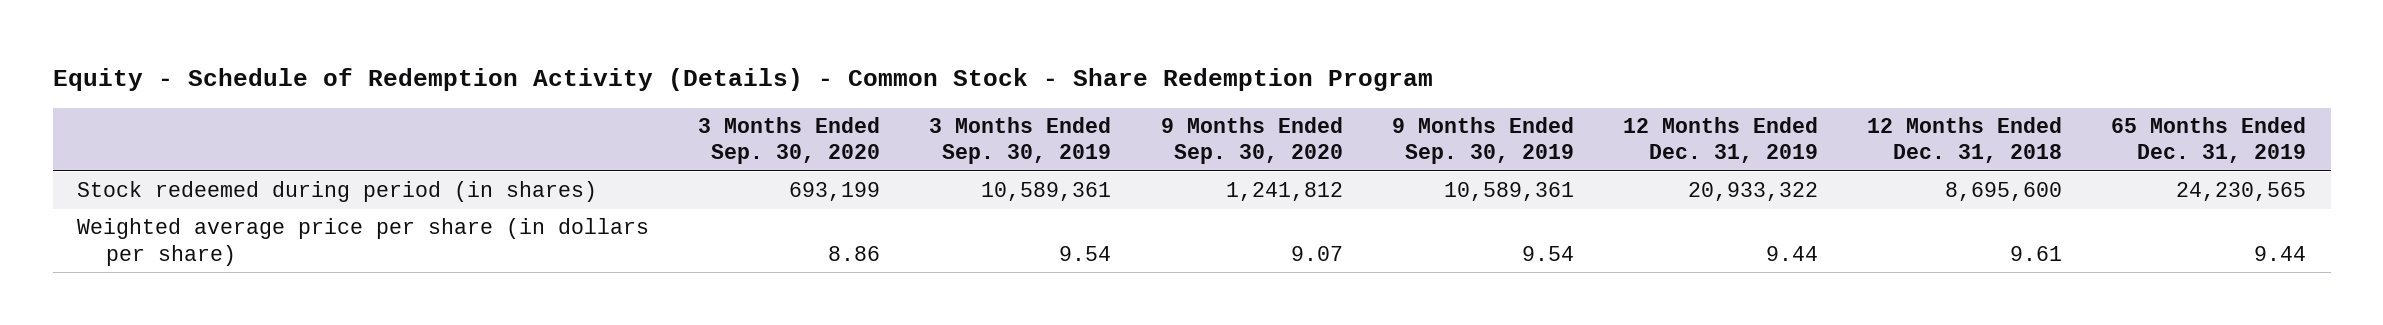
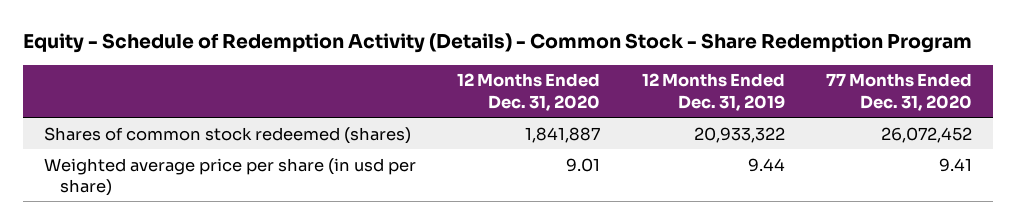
[698,116,881,165] 3 Months Ended Sep. 30, 2020 -> none
[929,116,1112,165] 3 Months Ended Sep. 30, 2019 -> none
[1160,116,1343,165] 9 Months Ended Sep. 30, 2020 -> none
[1391,116,1574,165] 9 Months Ended Sep. 30, 2019 -> none
[1866,116,2062,164] 12 Months Ended Dec. 31, 2018 -> none
[2110,116,2306,164] 65 Months Ended Dec. 31, 2019 -> none
none -> [457,73,601,111] 12 Months Ended Dec. 31, 2020
none -> [826,73,973,111] 77 Months Ended Dec. 31, 2020
[77,181,598,203] Stock redeemed during period (in shares) -> [43,126,411,144] Shares of common stock redeemed (shares)
[77,218,650,266] Weighted average price per share (in dollars per share) -> [43,157,416,196] Weighted average price per share (in usd per share)

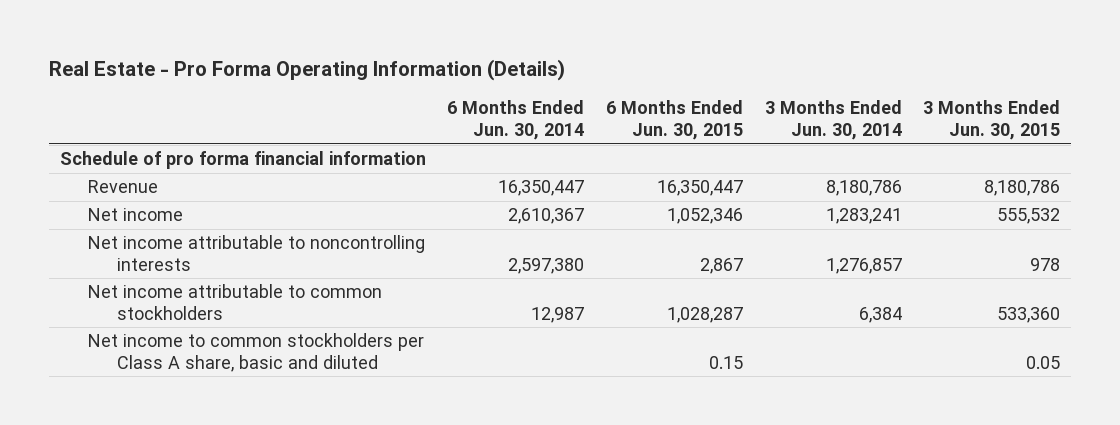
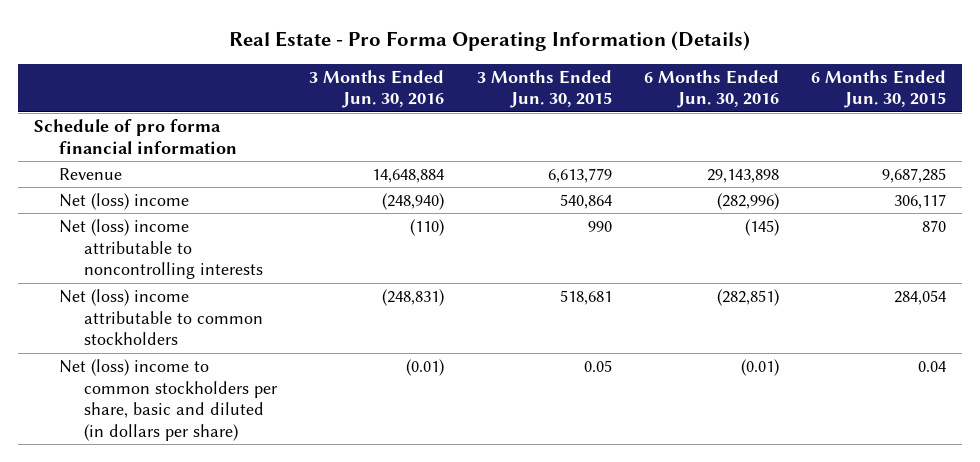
[447,100,585,141] 6 Months Ended Jun. 30, 2014 -> none
[764,100,902,141] 3 Months Ended Jun. 30, 2014 -> none
none -> [309,69,445,109] 3 Months Ended Jun. 30, 2016
none -> [643,69,779,109] 6 Months Ended Jun. 30, 2016
[656,180,743,197] 16,350,447 -> [881,167,946,183] 9,687,285
[984,180,1061,197] 8,180,786 -> [547,167,612,183] 6,613,779
[88,208,184,222] Net income -> [59,192,190,210] Net (loss) income
[666,208,743,225] 1,052,346 -> [893,193,946,209] 306,117
[997,208,1061,225] 555,532 -> [559,193,612,209] 540,864
[88,235,426,271] Net income attributable to noncontrolling interests -> [59,218,264,280] Net (loss) income attributable to noncontrolling interests
[699,257,743,274] 2,867 -> [921,219,946,232] 870
[1030,257,1061,271] 978 -> [587,220,612,232] 990
[88,284,383,320] Net income attributable to common stockholders -> [59,288,264,346] Net (loss) income attributable to common stockholders
[666,306,743,323] 1,028,287 -> [893,289,946,305] 284,054
[997,306,1061,323] 533,360 -> [559,289,612,305] 518,681
[88,333,425,372] Net income to common stockholders per Class A share, basic and diluted -> [59,358,279,441] Net (loss) income to common stockholders per share, basic and diluted (in dollars per share)
[708,355,743,369] 0.15 -> [917,360,946,372] 0.04

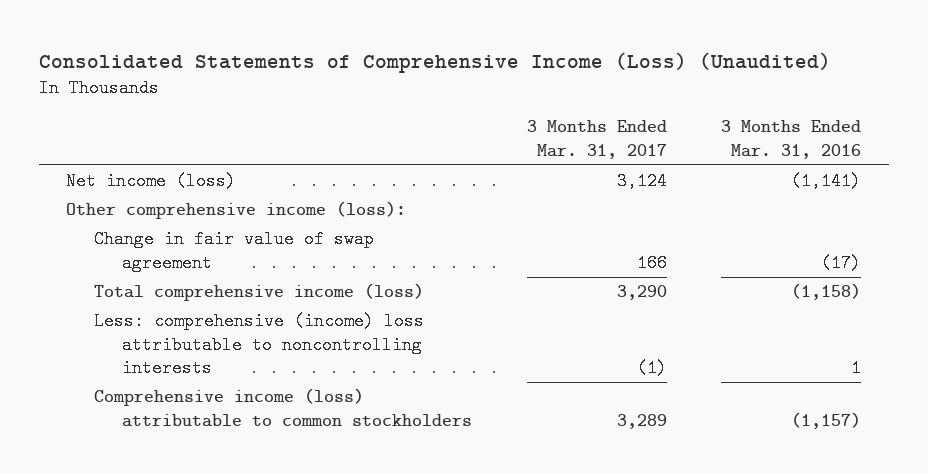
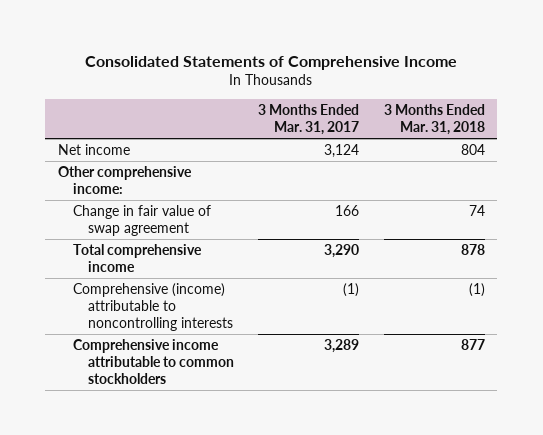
[38,52,831,74] Consolidated Statements of Comprehensive Income (Loss) (Unaudited) -> [85,55,458,70] Consolidated Statements of Comprehensive Income
[721,120,862,159] 3 Months Ended Mar. 31, 2016 -> none
none -> [384,103,486,135] 3 Months Ended Mar. 31, 2018
[66,172,237,191] Net income (loss) -> [57,144,130,156] Net income
[66,201,407,220] Other comprehensive income (loss): -> [57,166,192,195] Other comprehensive income:
[94,283,425,302] Total comprehensive income (loss) -> [72,244,202,273] Total comprehensive income
[94,312,425,378] Less: comprehensive (income) loss attributable to noncontrolling interests -> [72,283,233,331] Comprehensive (income) attributable to noncontrolling interests
[94,388,472,427] Comprehensive income (loss) attributable to common stockholders -> [72,339,234,384] Comprehensive income attributable to common stockholders

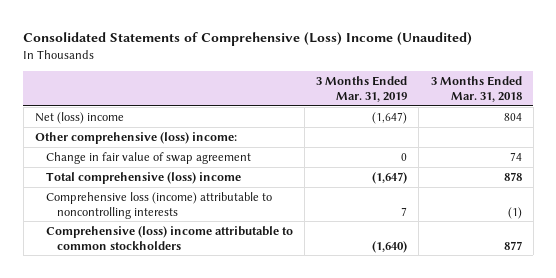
[85,55,458,70] Consolidated Statements of Comprehensive Income -> [23,32,473,47] Consolidated Statements of Comprehensive (Loss) Income (Unaudited)
[258,103,360,135] 3 Months Ended Mar. 31, 2017 -> none
none -> [316,75,408,102] 3 Months Ended Mar. 31, 2019
[57,144,130,156] Net income -> [34,111,124,124] Net (loss) income
[57,166,192,195] Other comprehensive income: -> [34,131,237,144] Other comprehensive (loss) income:
[72,244,202,273] Total comprehensive income -> [45,171,241,184] Total comprehensive (loss) income
[72,283,233,331] Comprehensive (income) attributable to noncontrolling interests -> [45,191,272,219] Comprehensive loss (income) attributable to noncontrolling interests
[72,339,234,384] Comprehensive income attributable to common stockholders -> [45,225,293,250] Comprehensive (loss) income attributable to common stockholders

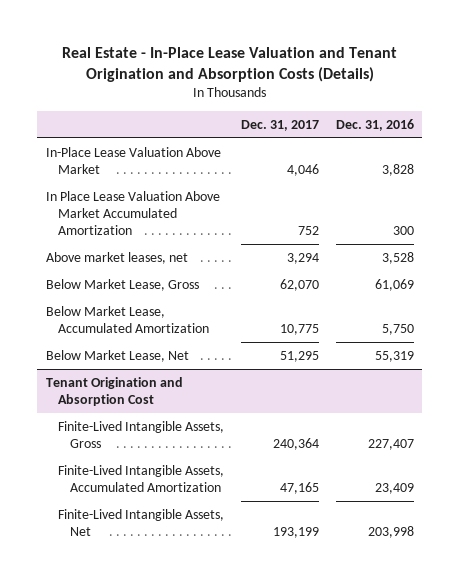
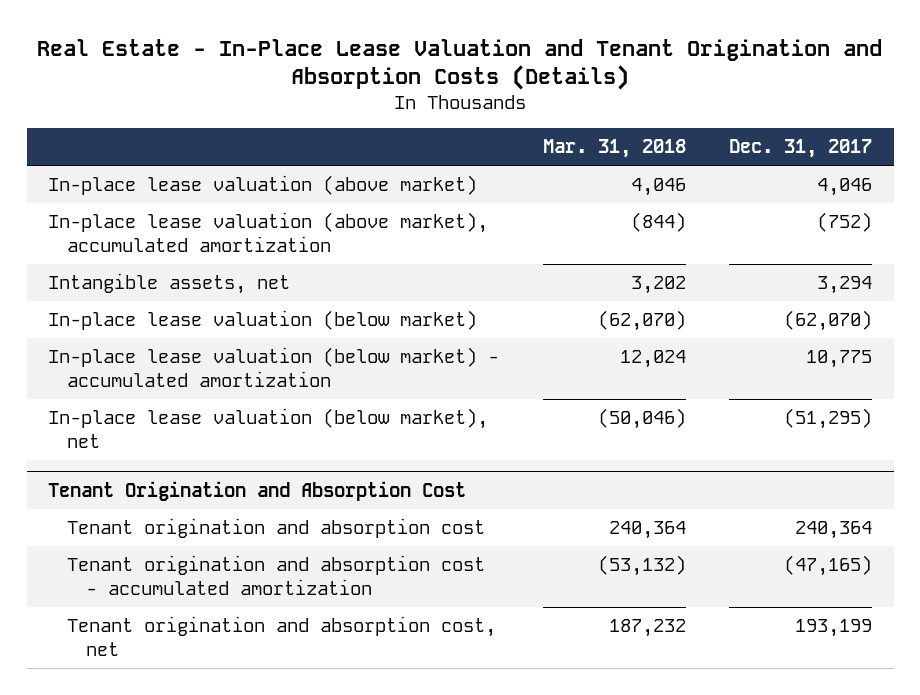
[335,118,414,131] Dec. 31, 2016 -> none
none -> [542,139,686,159] Mar. 31, 2018
[45,146,221,174] In-Place Lease Valuation Above Market -> [48,175,478,196] In-place lease valuation (above market)
[45,190,220,235] In Place Lease Valuation Above Market Accumulated Amortization -> [48,212,489,252] In-place lease valuation (above market), accumulated amortization
[297,225,319,235] 752 -> [817,212,873,233] (752)
[45,251,188,264] Above market leases, net -> [48,273,291,295] Intangible assets, net
[45,278,199,291] Below Market Lease, Gross -> [48,310,478,331] In-place lease valuation (below market)
[279,278,319,291] 62,070 -> [784,310,873,332] (62,070)
[45,305,210,333] Below Market Lease, Accumulated Amortization -> [48,347,500,387] In-place lease valuation (below market) - accumulated amortization
[45,349,189,362] Below Market Lease, Net -> [48,408,489,448] In-place lease valuation (below market), net
[279,350,319,362] 51,295 -> [784,408,873,430] (51,295)
[58,464,225,492] Finite-Lived Intangible Assets, Accumulated Amortization -> none
[58,420,225,448] Finite-Lived Intangible Assets, Gross -> [67,518,486,539] Tenant origination and absorption cost
none -> [67,555,486,595] Tenant origination and absorption cost - accumulated amortization
[58,508,225,536] Finite-Lived Intangible Assets, Net -> [67,616,497,656] Tenant origination and absorption cost, net

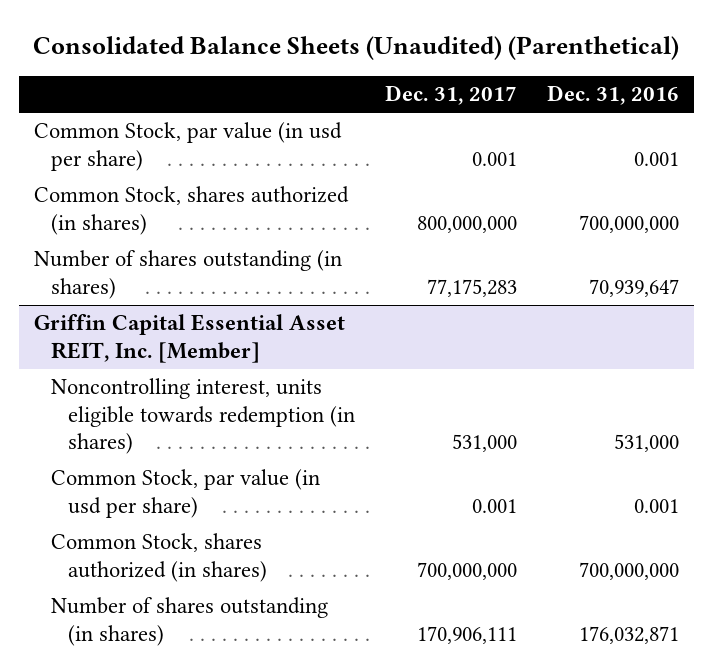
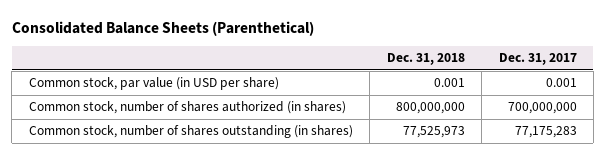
[33,35,680,60] Consolidated Balance Sheets (Unaudited) (Parenthetical) -> [11,20,314,36] Consolidated Balance Sheets (Parenthetical)
[546,85,679,106] Dec. 31, 2016 -> none
none -> [386,53,465,66] Dec. 31, 2018
[34,314,346,363] Griffin Capital Essential Asset REIT, Inc. [Member] -> none
[50,378,355,455] Noncontrolling interest, units eligible towards redemption (in shares) -> none
[50,469,320,518] Common Stock, par value (in usd per share) -> none
[50,533,267,582] Common Stock, shares authorized (in shares) -> none
[50,597,328,646] Number of shares outstanding (in shares) -> none
[34,122,343,171] Common Stock, par value (in usd per share) -> [28,77,279,91] Common stock, par value (in USD per share)
[34,186,350,235] Common Stock, shares authorized (in shares) -> [28,101,346,115] Common stock, number of shares authorized (in shares)
[416,215,517,233] 800,000,000 -> [507,102,577,115] 700,000,000
[34,250,343,299] Number of shares outstanding (in shares) -> [28,125,353,139] Common stock, number of shares outstanding (in shares)

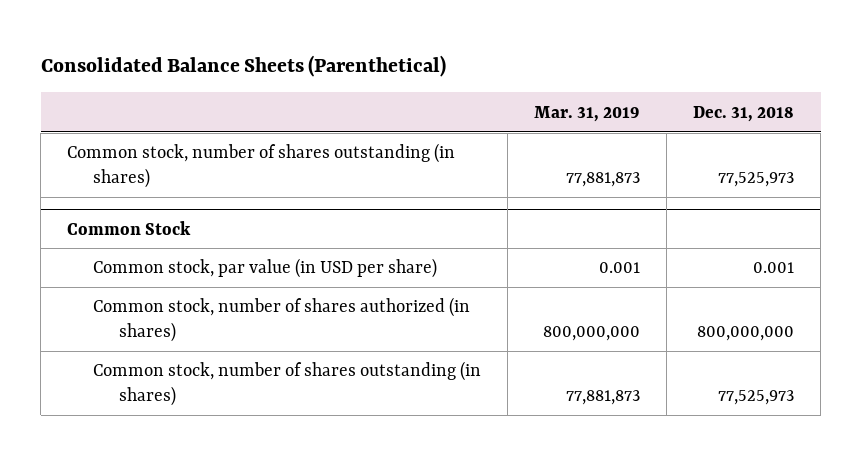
[498,53,577,66] Dec. 31, 2017 -> none
none -> [534,105,641,122] Mar. 31, 2019
none -> [67,143,456,188] Common stock, number of shares outstanding (in shares)
none -> [67,220,192,235] Common Stock

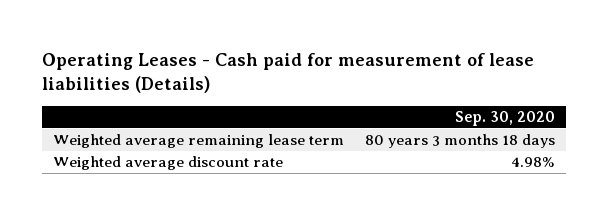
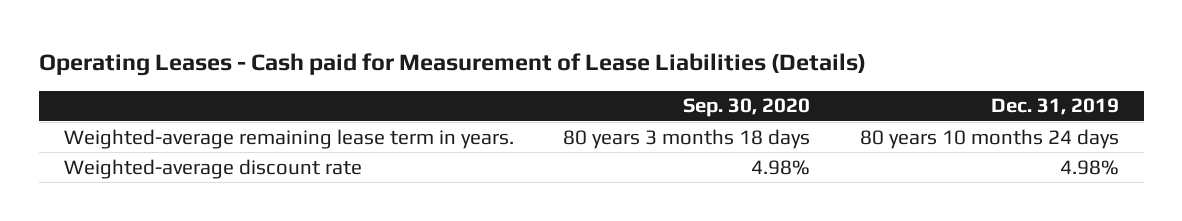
[42,53,535,94] Operating Leases - Cash paid for measurement of lease liabilities (Details) -> [38,53,866,77] Operating Leases - Cash paid for Measurement of Lease Liabilities (Details)
none -> [990,98,1119,116] Dec. 31, 2019
[53,134,345,149] Weighted average remaining lease term -> [63,128,514,149] Weighted-average remaining lease term in years.
[53,156,284,171] Weighted average discount rate -> [63,158,362,179] Weighted-average discount rate

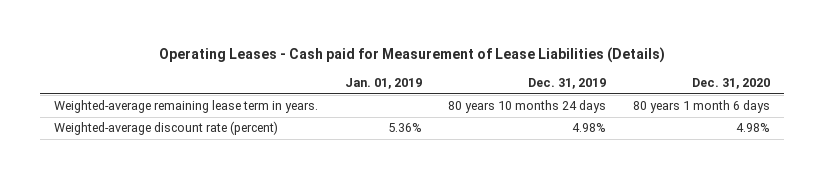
[683,98,811,118] Sep. 30, 2020 -> none
none -> [344,78,422,90] Jan. 01, 2019
none -> [692,78,771,90] Dec. 31, 2020
[63,158,362,179] Weighted-average discount rate -> [53,121,278,136] Weighted-average discount rate (percent)

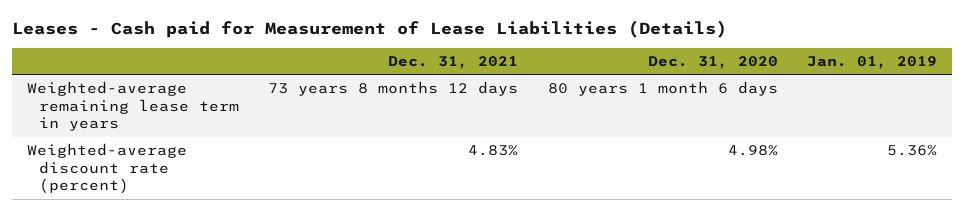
[158,47,665,64] Operating Leases - Cash paid for Measurement of Lease Liabilities (Details) -> [12,20,728,39] Leases - Cash paid for Measurement of Lease Liabilities (Details)
[528,78,607,90] Dec. 31, 2019 -> none
none -> [388,56,519,70] Dec. 31, 2021
[53,100,318,114] Weighted-average remaining lease term in years. -> [27,81,239,132] Weighted-average remaining lease term in years

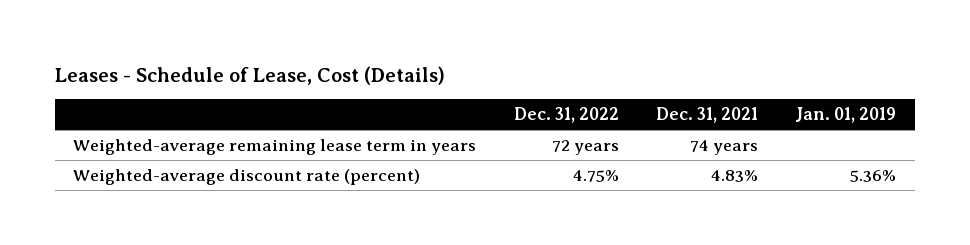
[12,20,728,39] Leases - Cash paid for Measurement of Lease Liabilities (Details) -> [54,65,445,85] Leases - Schedule of Lease, Cost (Details)
[647,56,778,70] Dec. 31, 2020 -> none
none -> [513,107,619,124] Dec. 31, 2022
[268,81,519,97] 73 years 8 months 12 days -> [689,140,758,156] 74 years

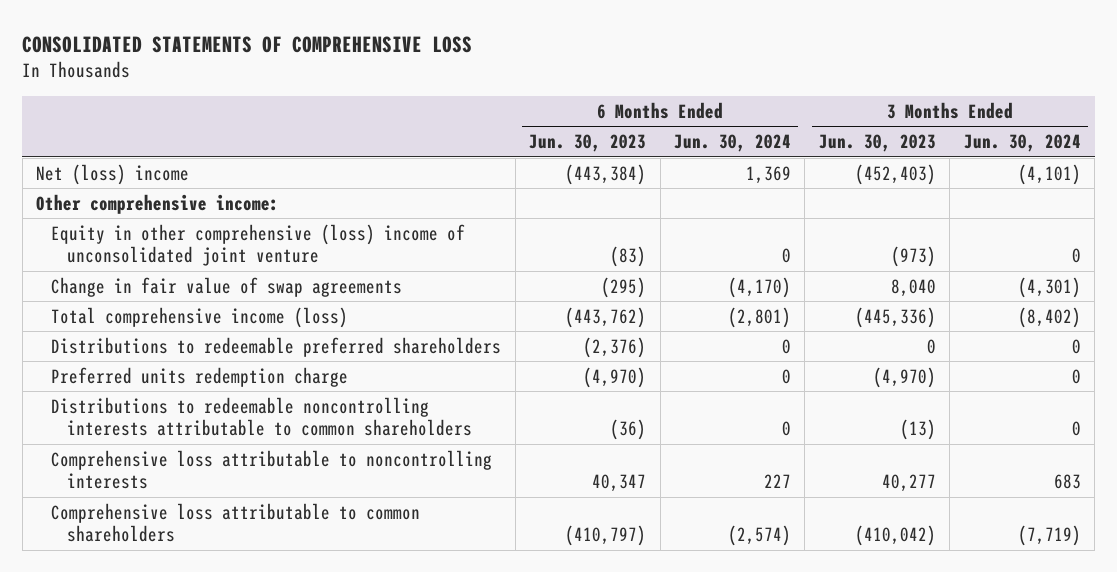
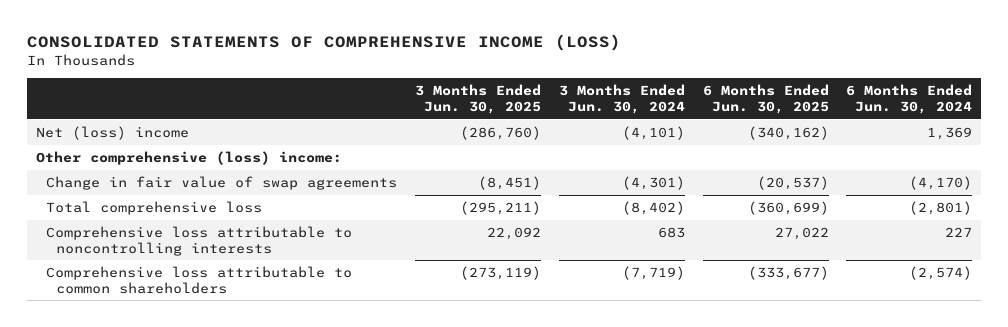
[22,35,473,53] CONSOLIDATED STATEMENTS OF COMPREHENSIVE LOSS -> [27,34,622,52] CONSOLIDATED STATEMENTS OF COMPREHENSIVE INCOME (LOSS)
[529,134,647,153] Jun. 30, 2023 -> none
[818,134,936,153] Jun. 30, 2023 -> none
none -> [414,84,541,114] 3 Months Ended Jun. 30, 2025
none -> [702,84,829,114] 6 Months Ended Jun. 30, 2025
[51,223,466,267] Equity in other comprehensive (loss) income of unconsolidated joint venture -> none
[36,193,280,214] Other comprehensive income: -> [36,150,343,165] Other comprehensive (loss) income:
[51,336,502,357] Distributions to redeemable preferred shareholders -> none
[51,366,349,387] Preferred units redemption charge -> none
[51,396,472,437] Distributions to redeemable noncontrolling interests attributable to common shareholders -> none
[51,306,349,328] Total comprehensive income (loss) -> [45,200,262,215] Total comprehensive loss

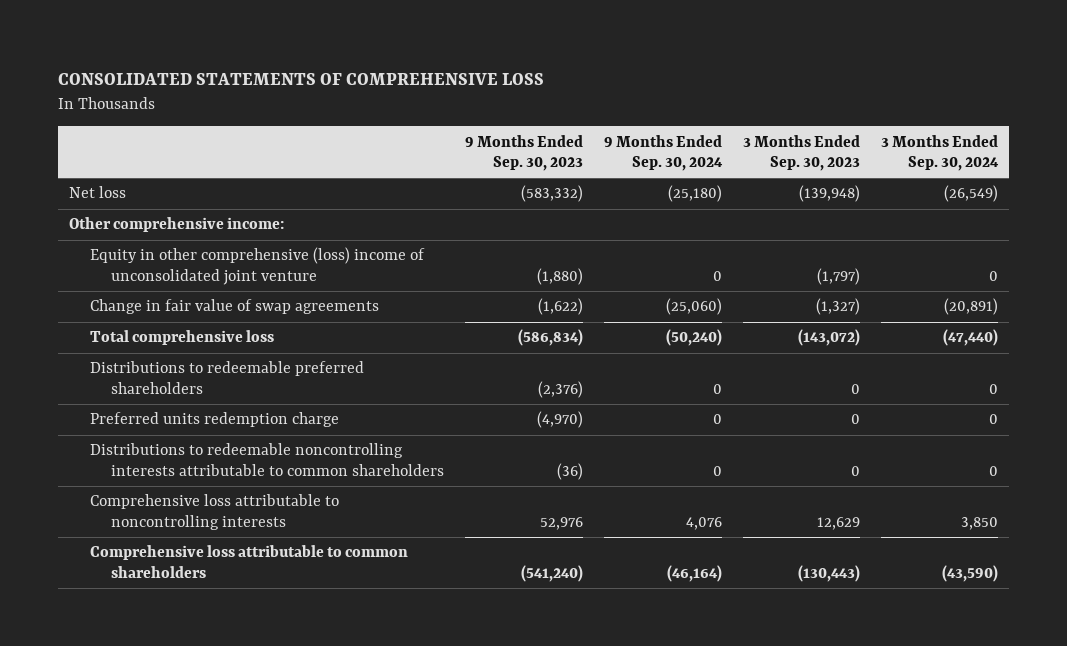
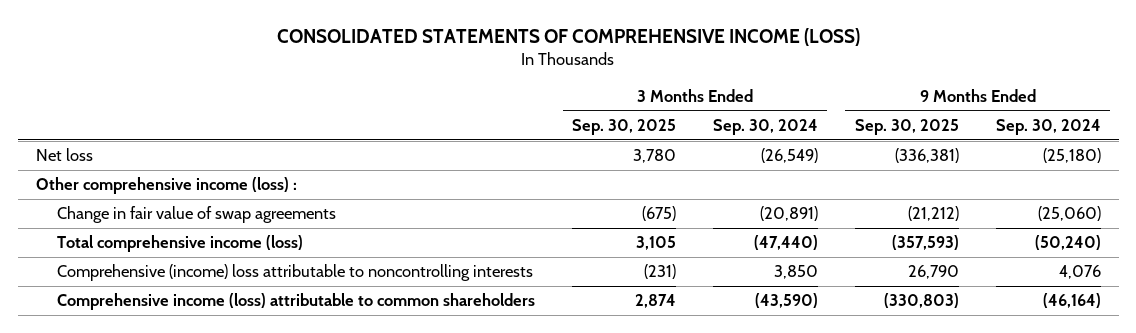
[58,73,545,86] CONSOLIDATED STATEMENTS OF COMPREHENSIVE LOSS -> [277,27,861,46] CONSOLIDATED STATEMENTS OF COMPREHENSIVE INCOME (LOSS)
[465,134,584,172] 9 Months Ended Sep. 30, 2023 -> none
[743,134,861,172] 3 Months Ended Sep. 30, 2023 -> none
none -> [572,118,677,135] Sep. 30, 2025
none -> [854,118,959,135] Sep. 30, 2025
[89,247,425,285] Equity in other comprehensive (loss) income of unconsolidated joint venture -> none
[68,217,284,233] Other comprehensive income: -> [35,177,297,195] Other comprehensive income (loss) :
[89,361,364,394] Distributions to redeemable preferred shareholders -> none
[89,412,339,428] Preferred units redemption charge -> none
[89,443,444,476] Distributions to redeemable noncontrolling interests attributable to common shareholders -> none
[89,330,274,346] Total comprehensive loss -> [57,235,304,253] Total comprehensive income (loss)
[89,494,339,530] Comprehensive loss attributable to noncontrolling interests -> [57,264,534,282] Comprehensive (income) loss attributable to noncontrolling interests
[89,545,408,578] Comprehensive loss attributable to common shareholders -> [57,293,536,311] Comprehensive income (loss) attributable to common shareholders

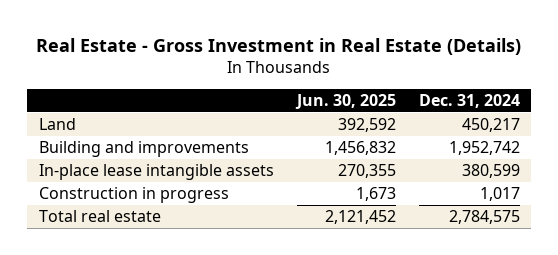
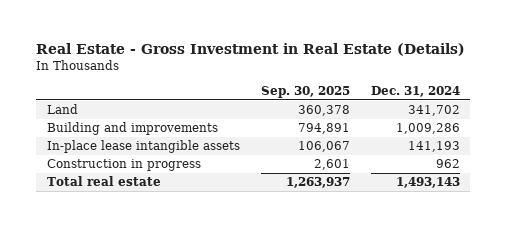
[294,93,396,109] Jun. 30, 2025 -> none
none -> [260,85,350,98] Sep. 30, 2025
[461,118,520,133] 450,217 -> [407,105,460,117] 341,702
[448,141,520,156] 1,952,742 -> [395,123,460,135] 1,009,286
[461,164,520,179] 380,599 -> [407,141,460,153] 141,193
[479,187,520,202] 1,017 -> [435,159,460,169] 962
[448,210,520,225] 2,784,575 -> [395,177,460,189] 1,493,143

